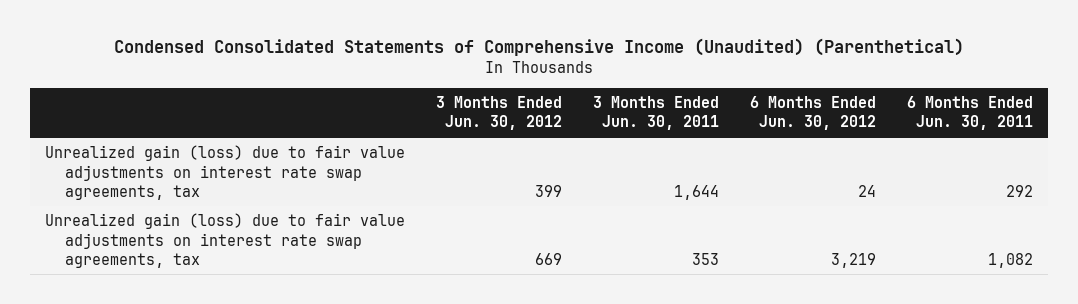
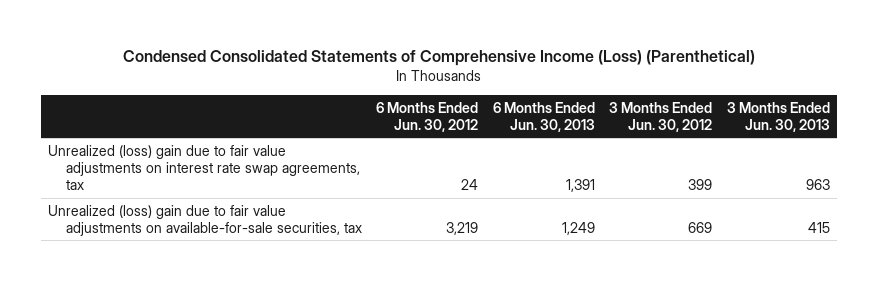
[114,38,965,57] Condensed Consolidated Statements of Comprehensive Income (Unaudited) (Parenthetical) -> [123,50,756,67] Condensed Consolidated Statements of Comprehensive Income (Loss) (Parenthetical)
[593,96,720,131] 3 Months Ended Jun. 30, 2011 -> none
[906,96,1033,131] 6 Months Ended Jun. 30, 2011 -> none
none -> [492,101,595,132] 6 Months Ended Jun. 30, 2013
none -> [726,101,830,132] 3 Months Ended Jun. 30, 2013
[45,145,406,200] Unrealized gain (loss) due to fair value adjustments on interest rate swap agreements, tax -> [48,144,360,191] Unrealized (loss) gain due to fair value adjustments on interest rate swap agreements, tax
[45,213,406,268] Unrealized gain (loss) due to fair value adjustments on interest rate swap agreements, tax -> [48,204,362,236] Unrealized (loss) gain due to fair value adjustments on available-for-sale securities, tax

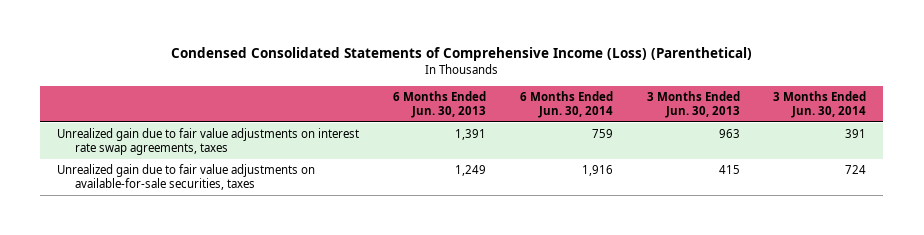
[376,101,479,132] 6 Months Ended Jun. 30, 2012 -> none
[609,101,713,132] 3 Months Ended Jun. 30, 2012 -> none
none -> [519,91,613,119] 6 Months Ended Jun. 30, 2014
none -> [773,91,867,119] 3 Months Ended Jun. 30, 2014
[48,144,360,191] Unrealized (loss) gain due to fair value adjustments on interest rate swap agreements, tax -> [57,128,360,156] Unrealized gain due to fair value adjustments on interest rate swap agreements, taxes
[48,204,362,236] Unrealized (loss) gain due to fair value adjustments on available-for-sale securities, tax -> [57,164,316,191] Unrealized gain due to fair value adjustments on available-for-sale securities, taxes

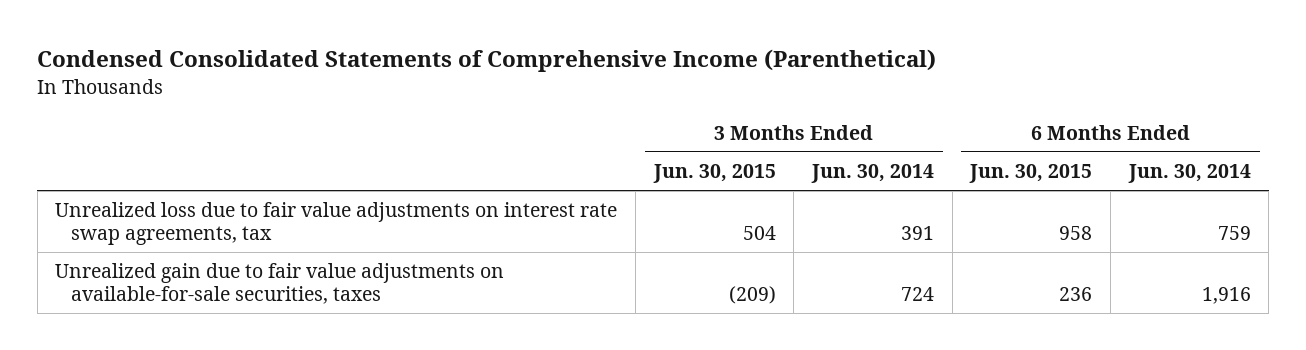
[170,47,752,62] Condensed Consolidated Statements of Comprehensive Income (Loss) (Parenthetical) -> [37,49,937,73] Condensed Consolidated Statements of Comprehensive Income (Parenthetical)
[392,91,486,119] 6 Months Ended Jun. 30, 2013 -> none
[646,91,740,119] 3 Months Ended Jun. 30, 2013 -> none
none -> [652,164,776,184] Jun. 30, 2015
none -> [969,164,1093,184] Jun. 30, 2015
[57,128,360,156] Unrealized gain due to fair value adjustments on interest rate swap agreements, taxes -> [55,202,618,246] Unrealized loss due to fair value adjustments on interest rate swap agreements, tax

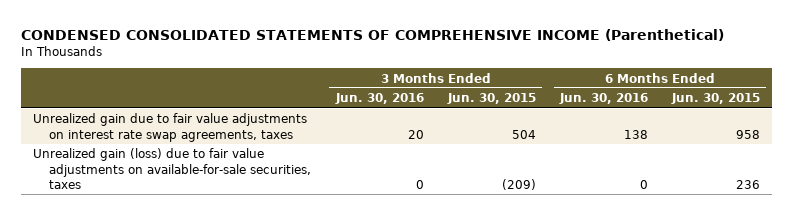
[37,49,937,73] Condensed Consolidated Statements of Comprehensive Income (Parenthetical) -> [20,28,724,41] CONDENSED CONSOLIDATED STATEMENTS OF COMPREHENSIVE INCOME (Parenthetical)
[810,164,934,184] Jun. 30, 2014 -> none
[1127,164,1251,184] Jun. 30, 2014 -> none
none -> [334,93,424,105] Jun. 30, 2016
none -> [559,93,649,105] Jun. 30, 2016
[55,202,618,246] Unrealized loss due to fair value adjustments on interest rate swap agreements, tax -> [32,113,307,142] Unrealized gain due to fair value adjustments on interest rate swap agreements, taxes
[55,263,505,305] Unrealized gain due to fair value adjustments on available-for-sale securities, taxes -> [32,148,312,190] Unrealized gain (loss) due to fair value adjustments on available-for-sale securities, taxes

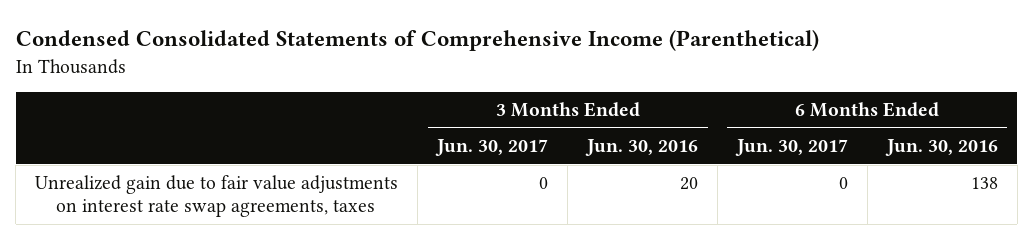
[20,28,724,41] CONDENSED CONSOLIDATED STATEMENTS OF COMPREHENSIVE INCOME (Parenthetical) -> [15,30,819,52] Condensed Consolidated Statements of Comprehensive Income (Parenthetical)
[446,93,536,105] Jun. 30, 2015 -> none
[671,93,761,105] Jun. 30, 2015 -> none
none -> [435,139,549,157] Jun. 30, 2017
none -> [734,139,848,157] Jun. 30, 2017
[32,148,312,190] Unrealized gain (loss) due to fair value adjustments on available-for-sale securities, taxes -> none

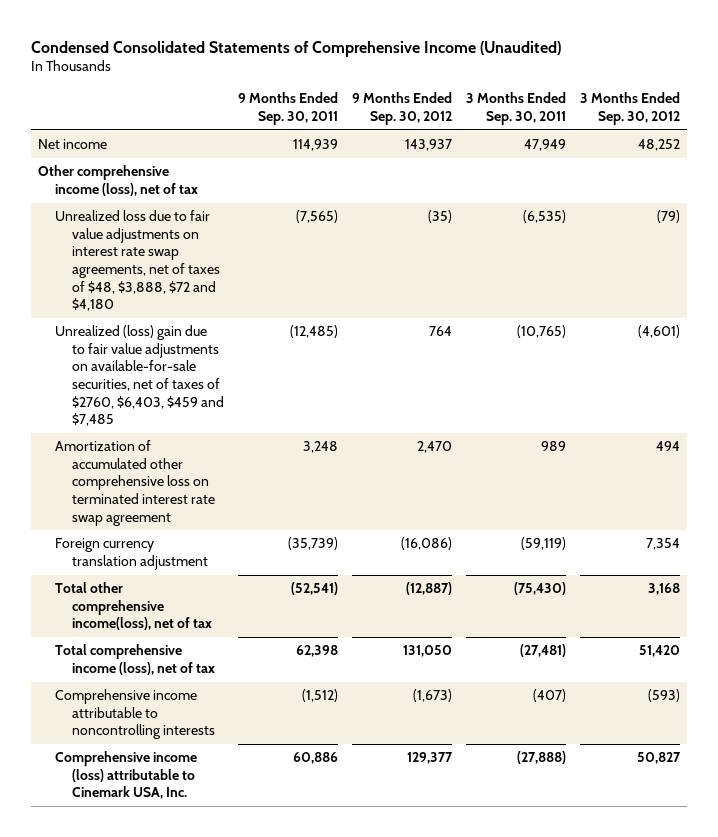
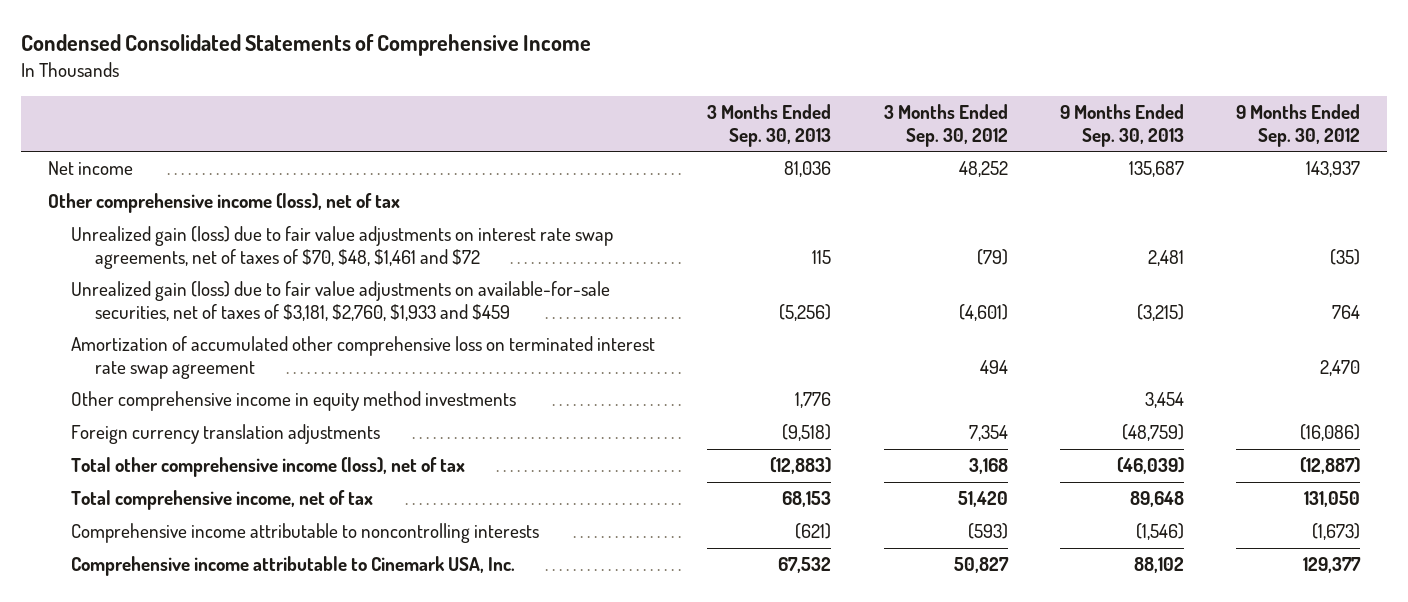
[31,40,562,57] Condensed Consolidated Statements of Comprehensive Income (Unaudited) -> [21,34,592,57] Condensed Consolidated Statements of Comprehensive Income
[237,92,338,126] 9 Months Ended Sep. 30, 2011 -> none
[465,92,566,126] 3 Months Ended Sep. 30, 2011 -> none
none -> [707,104,832,147] 3 Months Ended Sep. 30, 2013
none -> [1060,104,1185,147] 9 Months Ended Sep. 30, 2013
[54,210,220,312] Unrealized loss due to fair value adjustments on interest rate swap agreements, net of taxes of $48, $3,888, $72 and $4,180 -> [71,226,614,269] Unrealized gain (loss) due to fair value adjustments on interest rate swap agreements, net of taxes of $70, $48, $1,461 and $72
[54,325,224,427] Unrealized (loss) gain due to fair value adjustments on available-for-sale securities, net of taxes of $2760, $6,403, $459 and $7,485 -> [71,281,611,321] Unrealized gain (loss) due to fair value adjustments on available-for-sale securities, net of taxes of $3,181, $2,760, $1,933 and $459
none -> [71,391,517,412] Other comprehensive income in equity method investments
[54,538,208,570] Foreign currency translation adjustment -> [71,424,381,445] Foreign currency translation adjustments
[54,582,212,631] Total other comprehensive income(loss), net of tax -> [71,457,466,478] Total other comprehensive income (loss), net of tax
[54,644,215,675] Total comprehensive income (loss), net of tax -> [71,490,374,511] Total comprehensive income, net of tax
[54,751,197,800] Comprehensive income (loss) attributable to Cinemark USA, Inc. -> [71,556,516,577] Comprehensive income attributable to Cinemark USA, Inc.

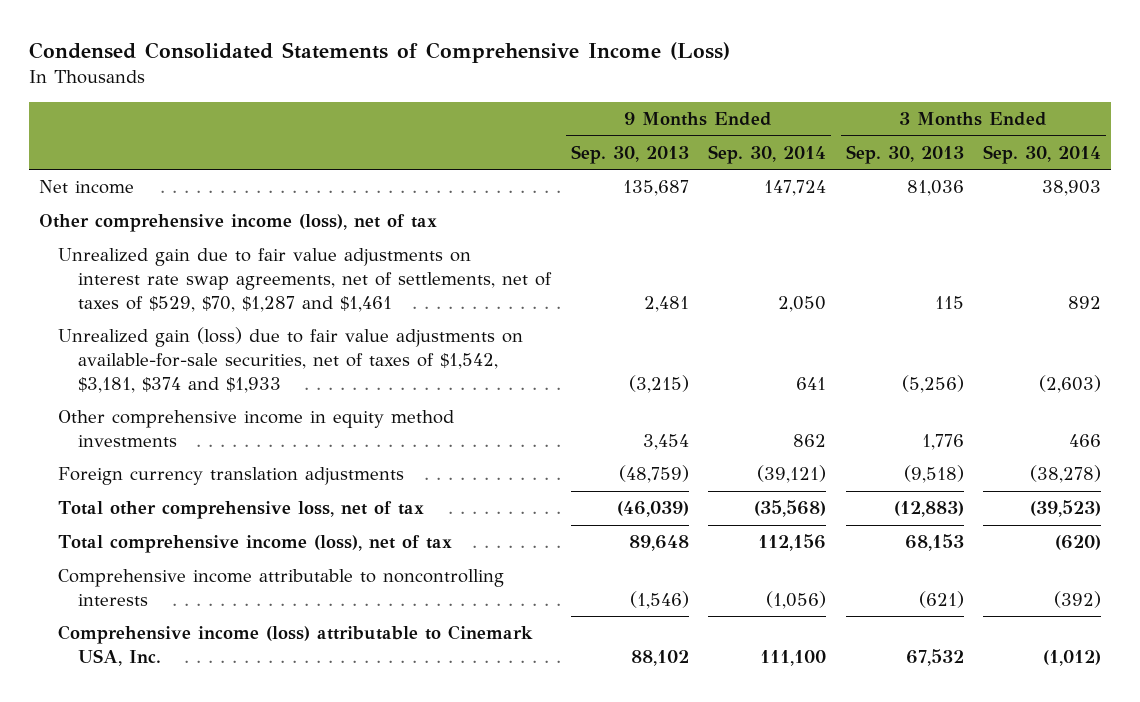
[21,34,592,57] Condensed Consolidated Statements of Comprehensive Income -> [28,41,730,63] Condensed Consolidated Statements of Comprehensive Income (Loss)
[883,104,1008,147] 3 Months Ended Sep. 30, 2012 -> none
[1236,104,1361,147] 9 Months Ended Sep. 30, 2012 -> none
none -> [708,144,827,164] Sep. 30, 2014
none -> [983,144,1102,164] Sep. 30, 2014
[71,336,656,379] Amortization of accumulated other comprehensive loss on terminated interest rate swap agreement -> none
[71,226,614,269] Unrealized gain (loss) due to fair value adjustments on interest rate swap agreements, net of taxes of $70, $48, $1,461 and $72 -> [58,248,553,312] Unrealized gain due to fair value adjustments on interest rate swap agreements, net of settlements, net of taxes of $529, $70, $1,287 and $1,461
[71,281,611,321] Unrealized gain (loss) due to fair value adjustments on available-for-sale securities, net of taxes of $3,181, $2,760, $1,933 and $459 -> [58,327,524,393] Unrealized gain (loss) due to fair value adjustments on available-for-sale securities, net of taxes of $1,542, $3,181, $374 and $1,933
[71,457,466,478] Total other comprehensive income (loss), net of tax -> [58,501,425,520] Total other comprehensive loss, net of tax
[71,490,374,511] Total comprehensive income, net of tax -> [58,535,453,554] Total comprehensive income (loss), net of tax
[71,556,516,577] Comprehensive income attributable to Cinemark USA, Inc. -> [58,625,534,666] Comprehensive income (loss) attributable to Cinemark USA, Inc.

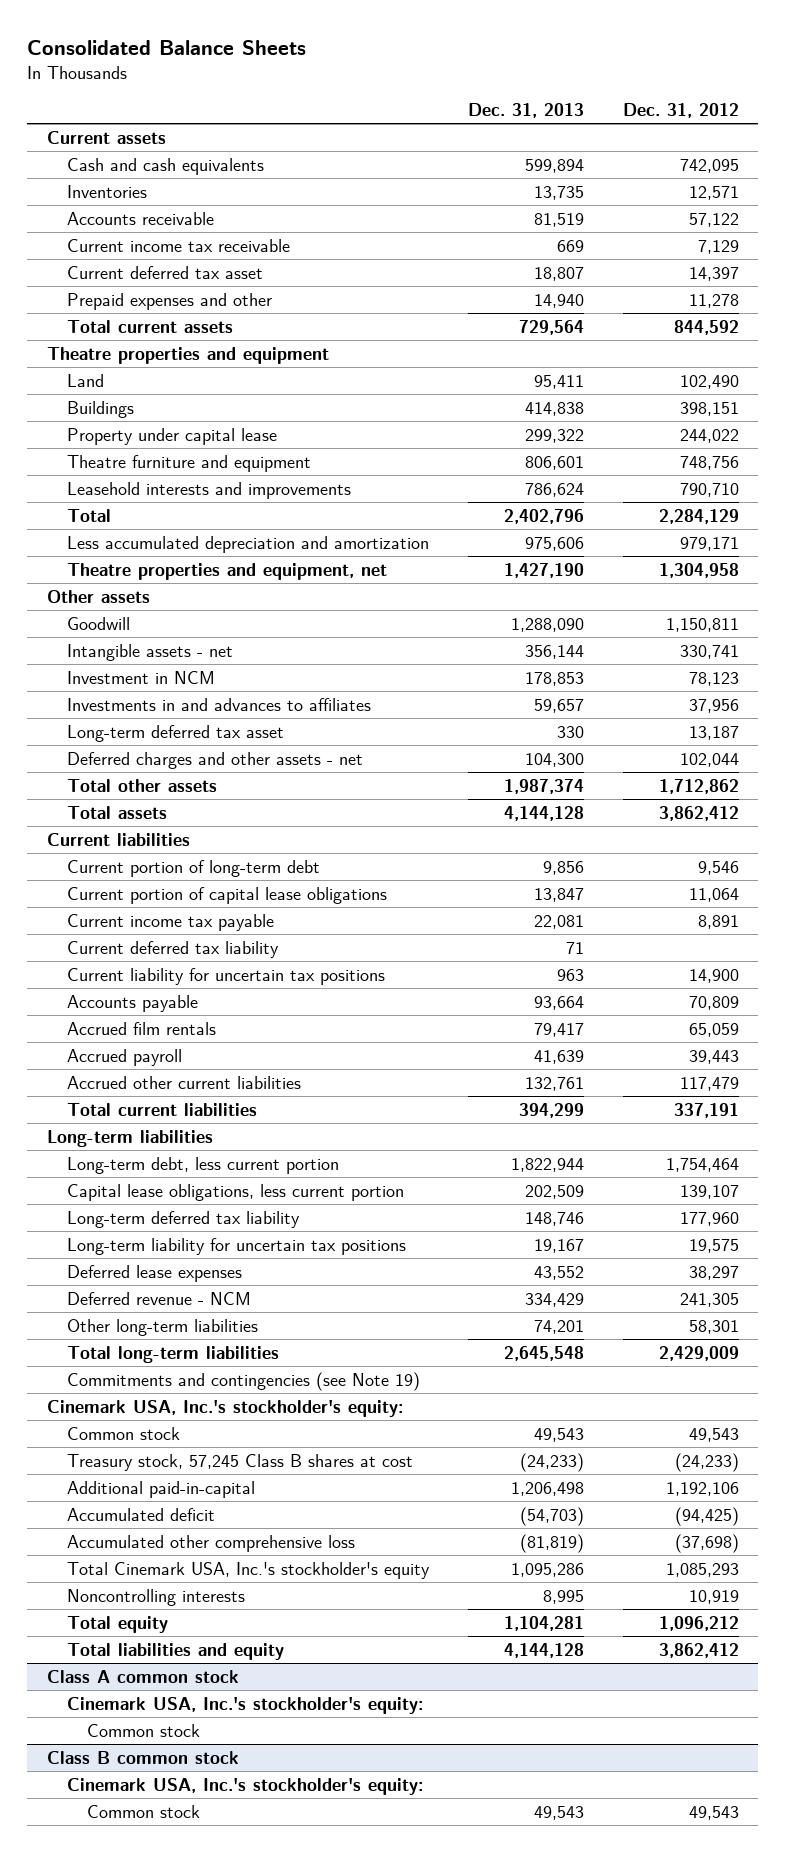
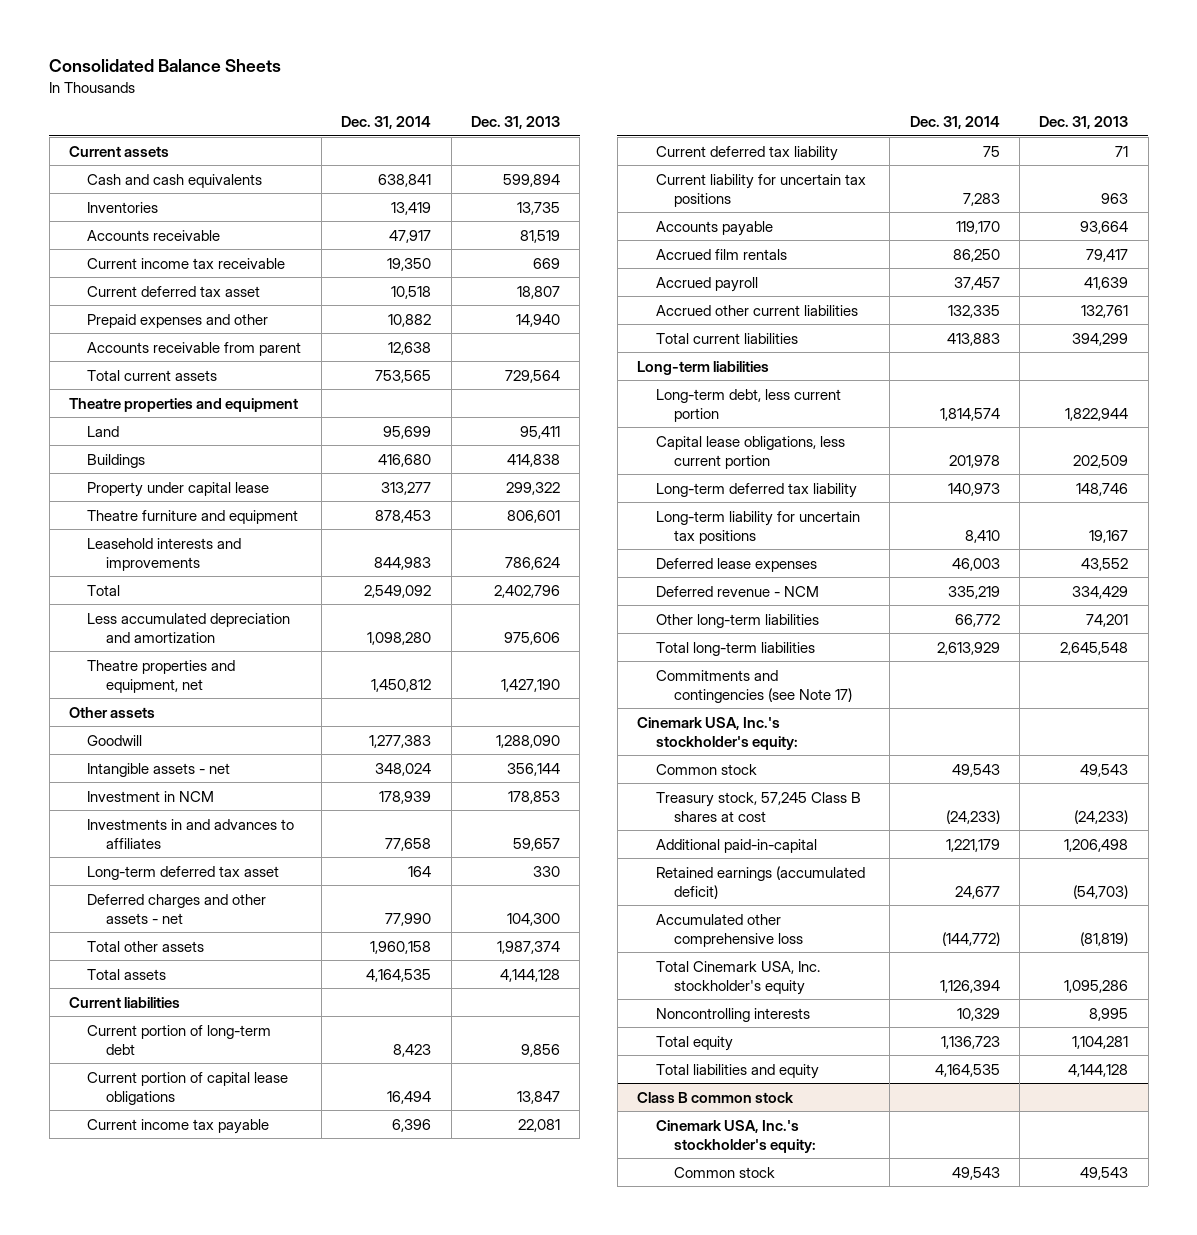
[622,102,739,118] Dec. 31, 2012 -> none
none -> [341,116,432,130] Dec. 31, 2014
none -> [87,341,302,356] Accounts receivable from parent
[66,1371,420,1391] Commitments and contingencies (see Note 19) -> [655,669,853,703] Commitments and contingencies (see Note 17)
[66,1507,215,1521] Accumulated deficit -> [655,865,865,899] Retained earnings (accumulated deficit)
[66,1561,430,1579] Total Cinemark USA, Inc.'s stockholder's equity -> [655,960,820,995] Total Cinemark USA, Inc. stockholder's equity
[46,1669,239,1683] Class A common stock -> none
[66,1696,423,1714] Cinemark USA, Inc.'s stockholder's equity: -> none
[87,1723,201,1737] Common stock -> none

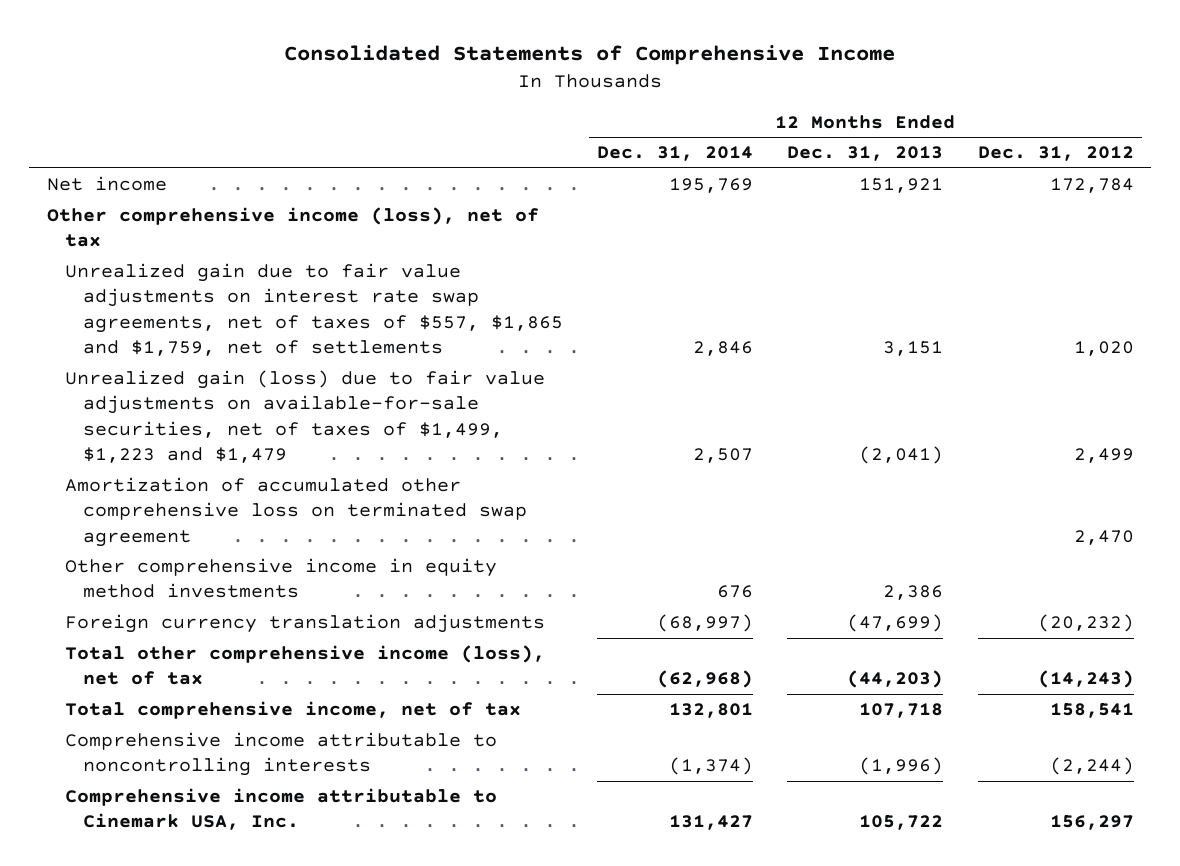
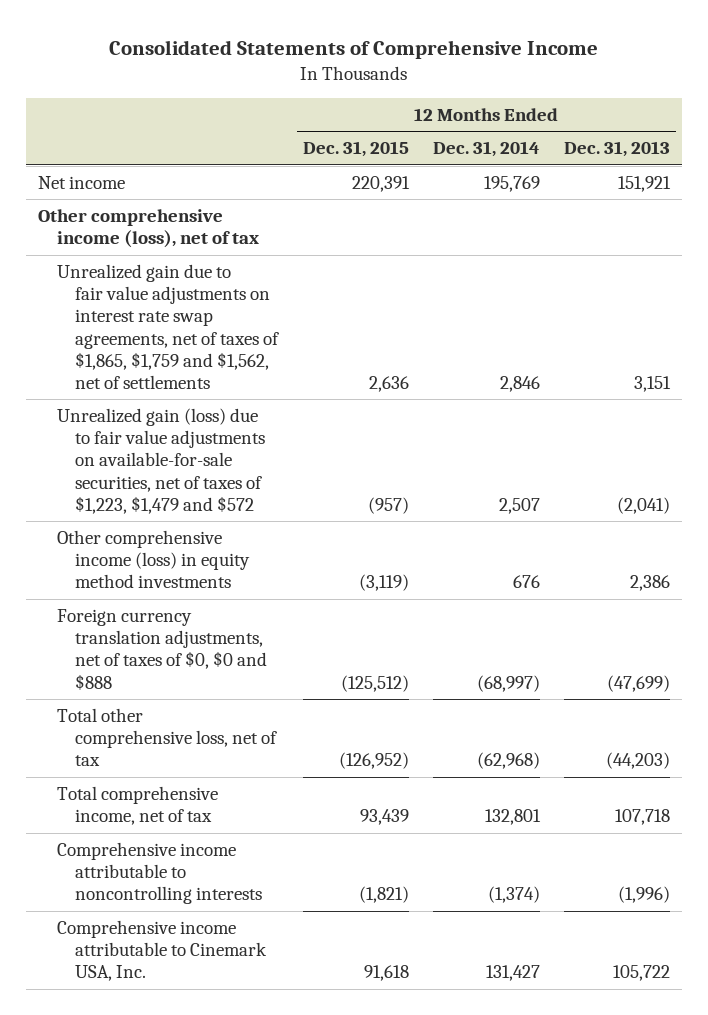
[977,146,1134,162] Dec. 31, 2012 -> none
none -> [302,141,409,158] Dec. 31, 2015
[64,477,527,547] Amortization of accumulated other comprehensive loss on terminated swap agreement -> none
[64,263,563,357] Unrealized gain due to fair value adjustments on interest rate swap agreements, net of taxes of $557, $1,865 and $1,759, net of settlements -> [56,263,280,389] Unrealized gain due to fair value adjustments on interest rate swap agreements, net of taxes of $1,865, $1,759 and $1,562, net of settlements
[64,370,545,464] Unrealized gain (loss) due to fair value adjustments on available-for-sale securities, net of taxes of $1,499, $1,223 and $1,479 -> [56,407,266,514] Unrealized gain (loss) due to fair value adjustments on available-for-sale securities, net of taxes of $1,223, $1,479 and $572
[64,558,497,599] Other comprehensive income in equity method investments -> [56,529,251,589] Other comprehensive income (loss) in equity method investments
[64,614,545,634] Foreign currency translation adjustments -> [56,608,268,690] Foreign currency translation adjustments, net of taxes of $0, $0 and $888
[64,645,545,686] Total other comprehensive income (loss), net of tax -> [56,707,278,767] Total other comprehensive loss, net of tax

